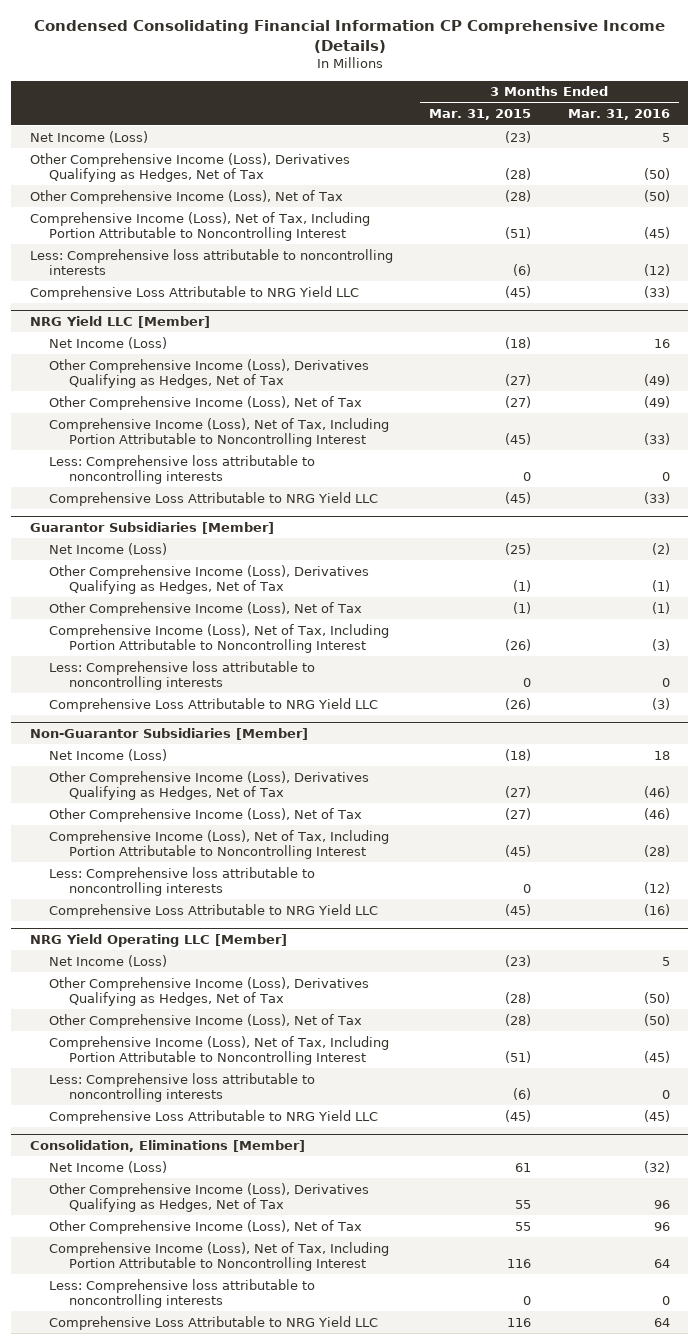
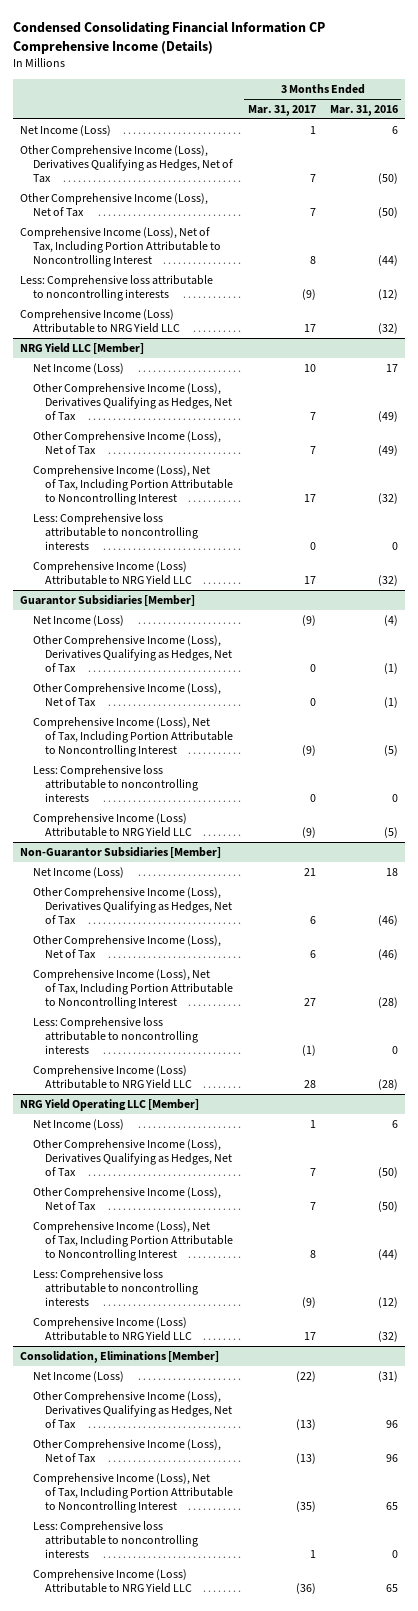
[429,109,532,121] Mar. 31, 2015 -> none
none -> [247,105,316,117] Mar. 31, 2017
[661,132,670,142] 5 -> [391,125,398,134] 6
[643,226,670,239] (45) -> [377,255,398,267] (44)
[29,285,359,300] Comprehensive Loss Attributable to NRG Yield LLC -> [20,308,180,333] Comprehensive Income (Loss) Attributable to NRG Yield LLC
[643,285,670,298] (33) -> [377,322,398,334] (32)
[653,338,670,348] 16 -> [385,363,398,372] 17
[643,432,670,445] (33) -> [377,493,398,505] (32)
[49,491,379,506] Comprehensive Loss Attributable to NRG Yield LLC -> [32,560,193,585] Comprehensive Income (Loss) Attributable to NRG Yield LLC
[643,491,670,504] (33) -> [377,574,398,586] (32)
[651,542,670,555] (2) -> [383,614,398,626] (4)
[651,638,670,651] (3) -> [383,745,398,757] (5)
[49,697,379,712] Comprehensive Loss Attributable to NRG Yield LLC -> [32,812,193,837] Comprehensive Income (Loss) Attributable to NRG Yield LLC
[651,697,670,710] (3) -> [383,826,398,838] (5)
[643,881,670,894] (12) -> [391,1046,398,1055] 0
[49,903,379,918] Comprehensive Loss Attributable to NRG Yield LLC -> [32,1064,193,1089] Comprehensive Income (Loss) Attributable to NRG Yield LLC
[643,903,670,916] (16) -> [377,1078,398,1090] (28)
[661,956,670,966] 5 -> [391,1119,398,1128] 6
[643,1050,670,1063] (45) -> [377,1249,398,1261] (44)
[661,1089,670,1099] 0 -> [377,1297,398,1309] (12)
[49,1109,379,1124] Comprehensive Loss Attributable to NRG Yield LLC -> [32,1316,193,1341] Comprehensive Income (Loss) Attributable to NRG Yield LLC
[643,1109,670,1122] (45) -> [377,1330,398,1342] (32)
[643,1160,670,1173] (32) -> [377,1370,398,1382] (31)
[653,1258,670,1268] 64 -> [385,1502,398,1511] 65
[49,1315,379,1330] Comprehensive Loss Attributable to NRG Yield LLC -> [32,1568,193,1593] Comprehensive Income (Loss) Attributable to NRG Yield LLC
[653,1317,670,1327] 64 -> [385,1583,398,1592] 65

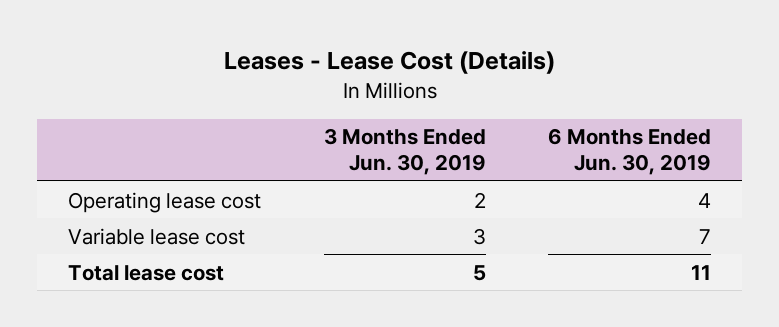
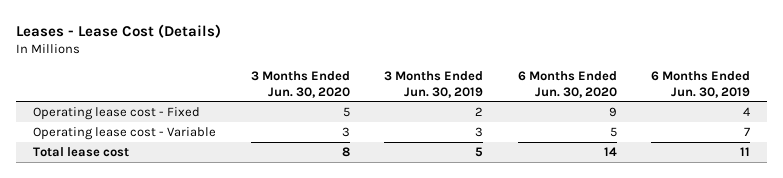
none -> [250,70,350,98] 3 Months Ended Jun. 30, 2020
none -> [517,70,617,98] 6 Months Ended Jun. 30, 2020
[68,191,262,213] Operating lease cost -> [33,106,201,120] Operating lease cost - Fixed
[68,227,246,245] Variable lease cost -> [33,126,217,140] Operating lease cost - Variable

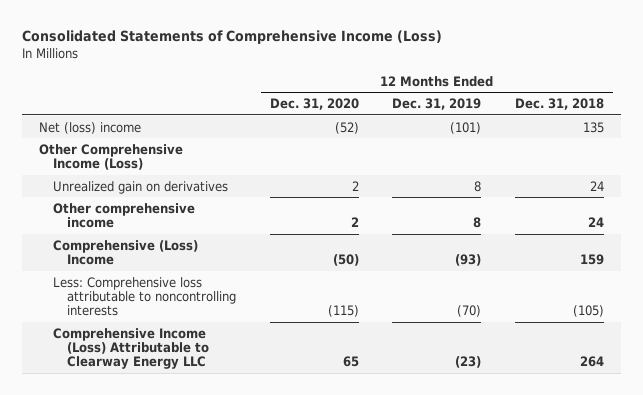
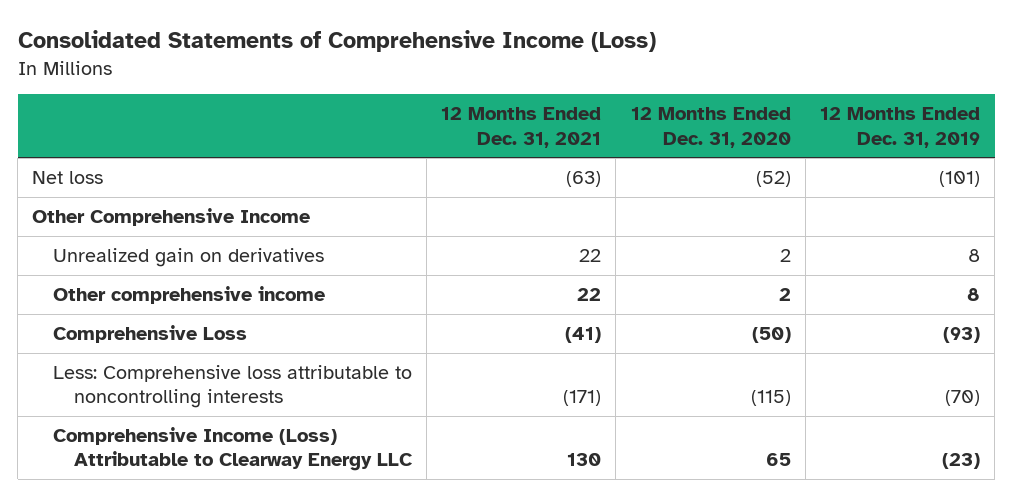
[515,98,605,111] Dec. 31, 2018 -> none
none -> [441,107,602,148] 12 Months Ended Dec. 31, 2021
[38,121,141,134] Net (loss) income -> [32,171,104,185] Net loss
[38,143,183,170] Other Comprehensive Income (Loss) -> [32,208,311,227] Other Comprehensive Income
[52,239,198,265] Comprehensive (Loss) Income -> [52,325,247,344] Comprehensive Loss

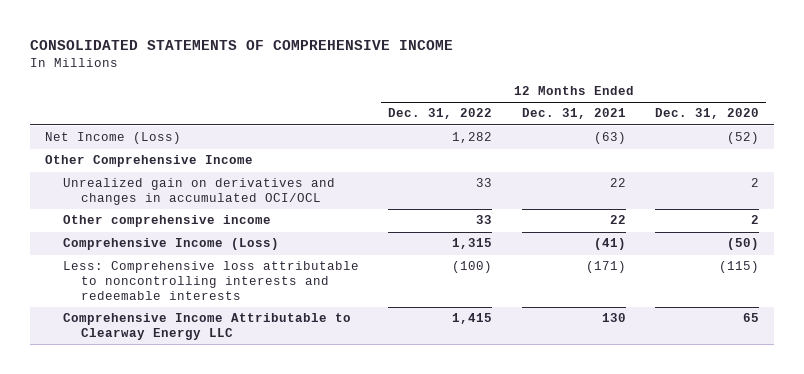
[17,30,656,53] Consolidated Statements of Comprehensive Income (Loss) -> [30,39,454,50] CONSOLIDATED STATEMENTS OF COMPREHENSIVE INCOME
[819,107,980,148] 12 Months Ended Dec. 31, 2019 -> none
none -> [388,108,493,120] Dec. 31, 2022
[32,171,104,185] Net loss -> [44,132,181,145] Net Income (Loss)
[52,248,324,268] Unrealized gain on derivatives -> [62,178,335,206] Unrealized gain on derivatives and changes in accumulated OCI/OCL
[52,325,247,344] Comprehensive Loss -> [62,238,279,251] Comprehensive Income (Loss)
[52,365,412,409] Less: Comprehensive loss attributable to noncontrolling interests -> [62,261,359,301] Less: Comprehensive loss attributable to noncontrolling interests and redeemable interests
[52,427,413,472] Comprehensive Income (Loss) Attributable to Clearway Energy LLC -> [62,313,351,341] Comprehensive Income Attributable to Clearway Energy LLC

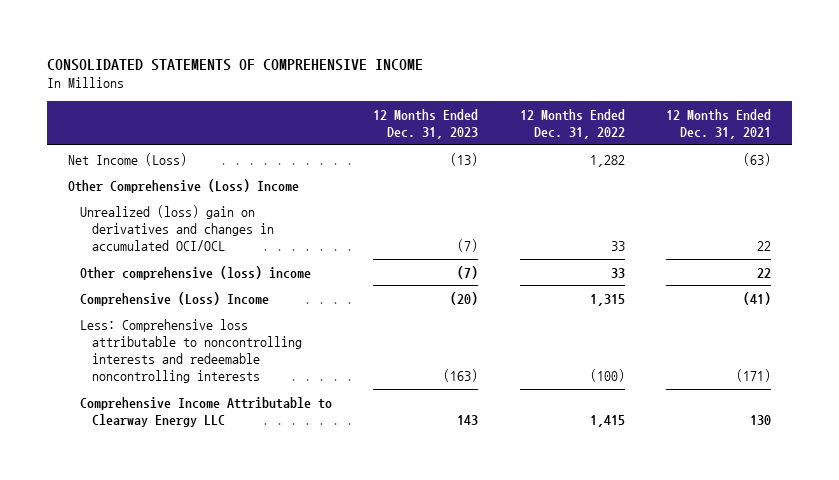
[654,108,759,120] Dec. 31, 2020 -> none
none -> [373,108,479,139] 12 Months Ended Dec. 31, 2023
[44,155,253,168] Other Comprehensive Income -> [67,178,299,193] Other Comprehensive (Loss) Income
[62,178,335,206] Unrealized gain on derivatives and changes in accumulated OCI/OCL -> [80,204,275,252] Unrealized (loss) gain on derivatives and changes in accumulated OCI/OCL
[62,215,271,228] Other comprehensive income -> [80,265,312,280] Other comprehensive (loss) income
[62,238,279,251] Comprehensive Income (Loss) -> [80,291,270,306] Comprehensive (Loss) Income
[62,261,359,301] Less: Comprehensive loss attributable to noncontrolling interests and redeemable interests -> [80,318,303,384] Less: Comprehensive loss attributable to noncontrolling interests and redeemable noncontrolling interests

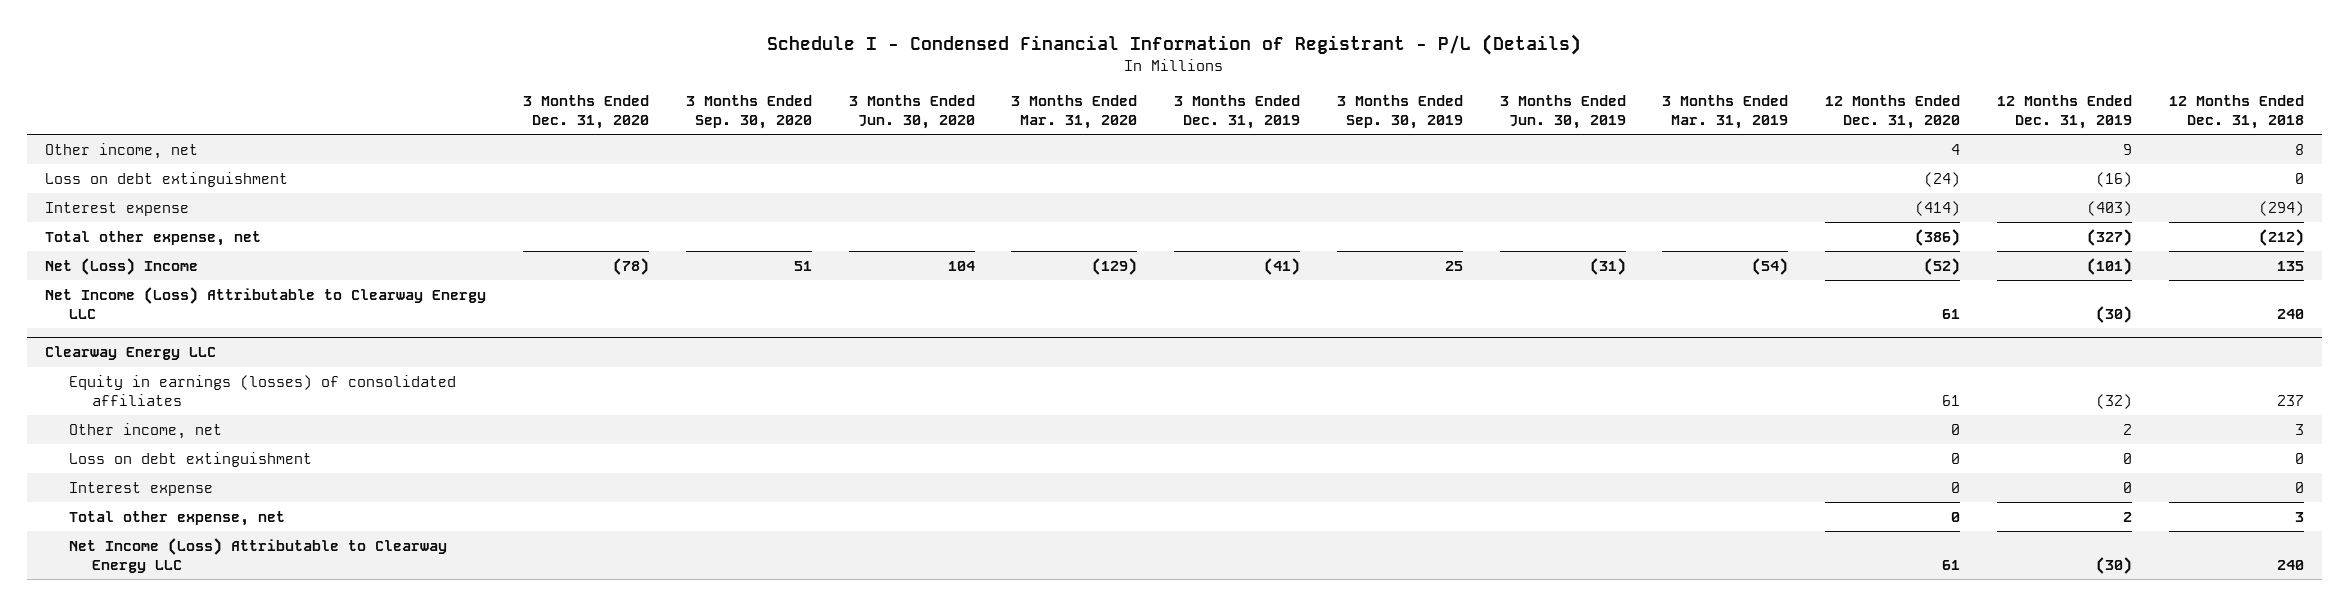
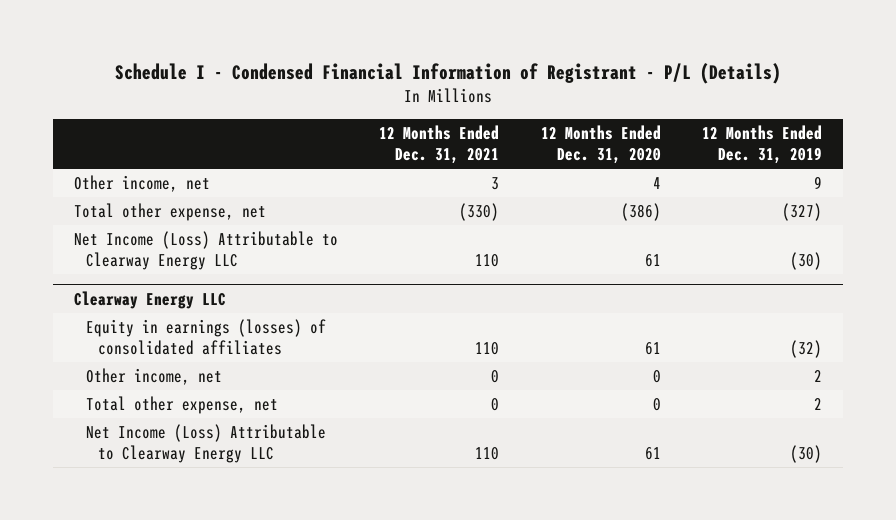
[523,94,650,129] 3 Months Ended Dec. 31, 2020 -> none
[685,94,812,129] 3 Months Ended Sep. 30, 2020 -> none
[848,94,975,129] 3 Months Ended Jun. 30, 2020 -> none
[1011,94,1138,129] 3 Months Ended Mar. 31, 2020 -> none
[1174,94,1301,129] 3 Months Ended Dec. 31, 2019 -> none
[1336,94,1463,129] 3 Months Ended Sep. 30, 2019 -> none
[1499,94,1626,129] 3 Months Ended Jun. 30, 2019 -> none
[1662,94,1789,129] 3 Months Ended Mar. 31, 2019 -> none
[2168,94,2304,129] 12 Months Ended Dec. 31, 2018 -> none
none -> [379,124,500,165] 12 Months Ended Dec. 31, 2021
[45,171,289,187] Loss on debt extinguishment -> none
[45,201,190,216] Interest expense -> none
[45,257,199,275] Net (Loss) Income -> none
[68,451,312,467] Loss on debt extinguishment -> none
[68,481,213,496] Interest expense -> none

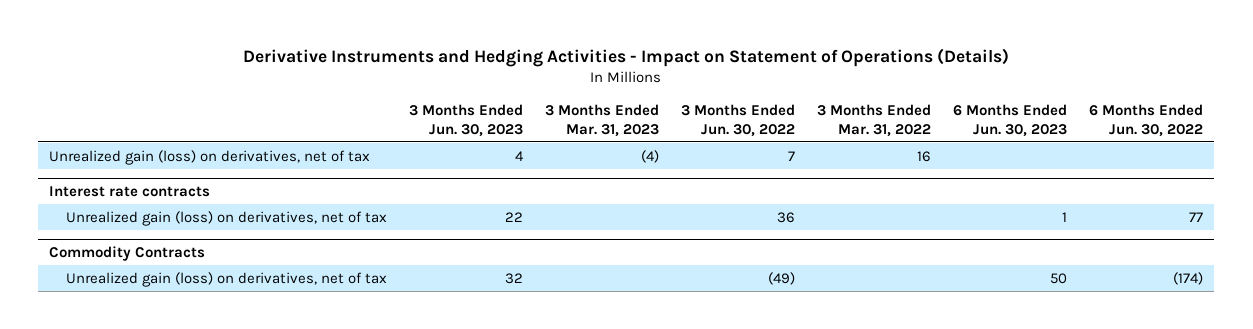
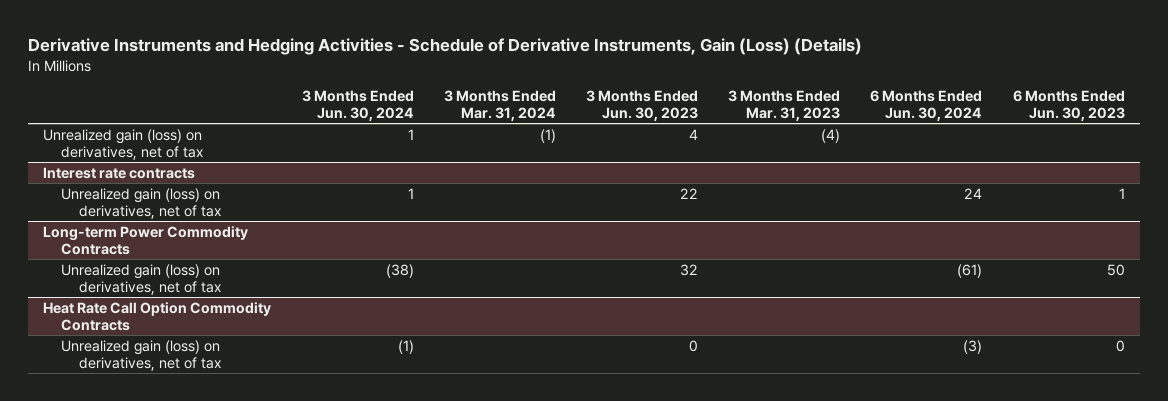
[243,47,1010,67] Derivative Instruments and Hedging Activities - Impact on Statement of Operations (Details) -> [28,37,863,55] Derivative Instruments and Hedging Activities - Schedule of Derivative Instruments, Gain (Loss) (Details)
[681,103,796,137] 3 Months Ended Jun. 30, 2022 -> none
[817,103,932,137] 3 Months Ended Mar. 31, 2022 -> none
[1089,103,1204,137] 6 Months Ended Jun. 30, 2022 -> none
none -> [301,90,414,122] 3 Months Ended Jun. 30, 2024
none -> [443,90,556,122] 3 Months Ended Mar. 31, 2024
none -> [870,90,983,122] 6 Months Ended Jun. 30, 2024
[49,246,206,262] Commodity Contracts -> [43,225,249,255] Long-term Power Commodity Contracts
none -> [43,301,272,331] Heat Rate Call Option Commodity Contracts
none -> [60,339,221,371] Unrealized gain (loss) on derivatives, net of tax

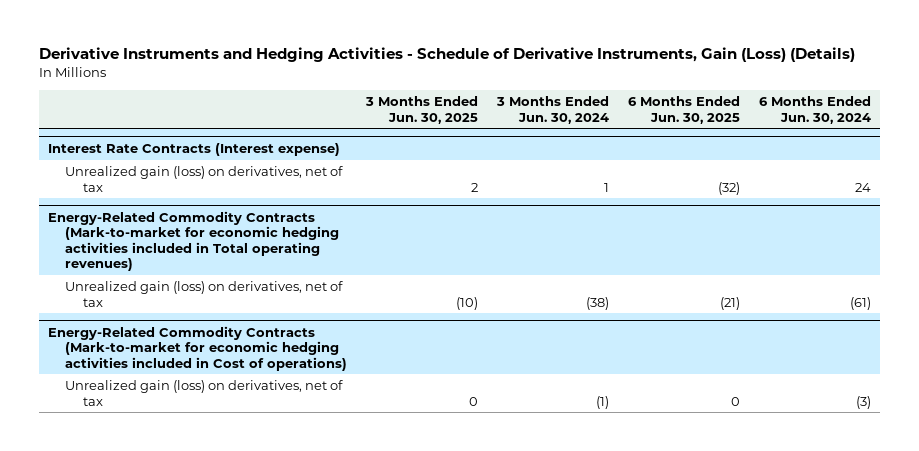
[443,90,556,122] 3 Months Ended Mar. 31, 2024 -> none
[585,90,698,122] 3 Months Ended Jun. 30, 2023 -> none
[728,90,841,122] 3 Months Ended Mar. 31, 2023 -> none
[1012,90,1125,122] 6 Months Ended Jun. 30, 2023 -> none
none -> [365,96,479,124] 3 Months Ended Jun. 30, 2025
none -> [627,96,740,124] 6 Months Ended Jun. 30, 2025
[43,128,203,160] Unrealized gain (loss) on derivatives, net of tax -> none
[43,166,196,179] Interest rate contracts -> [47,142,340,156] Interest Rate Contracts (Interest expense)
[43,225,249,255] Long-term Power Commodity Contracts -> [47,210,340,272] Energy-Related Commodity Contracts (Mark-to-market for economic hedging activities included in Total operating revenues)
[43,301,272,331] Heat Rate Call Option Commodity Contracts -> [47,325,348,371] Energy-Related Commodity Contracts (Mark-to-market for economic hedging activities included in Cost of operations)

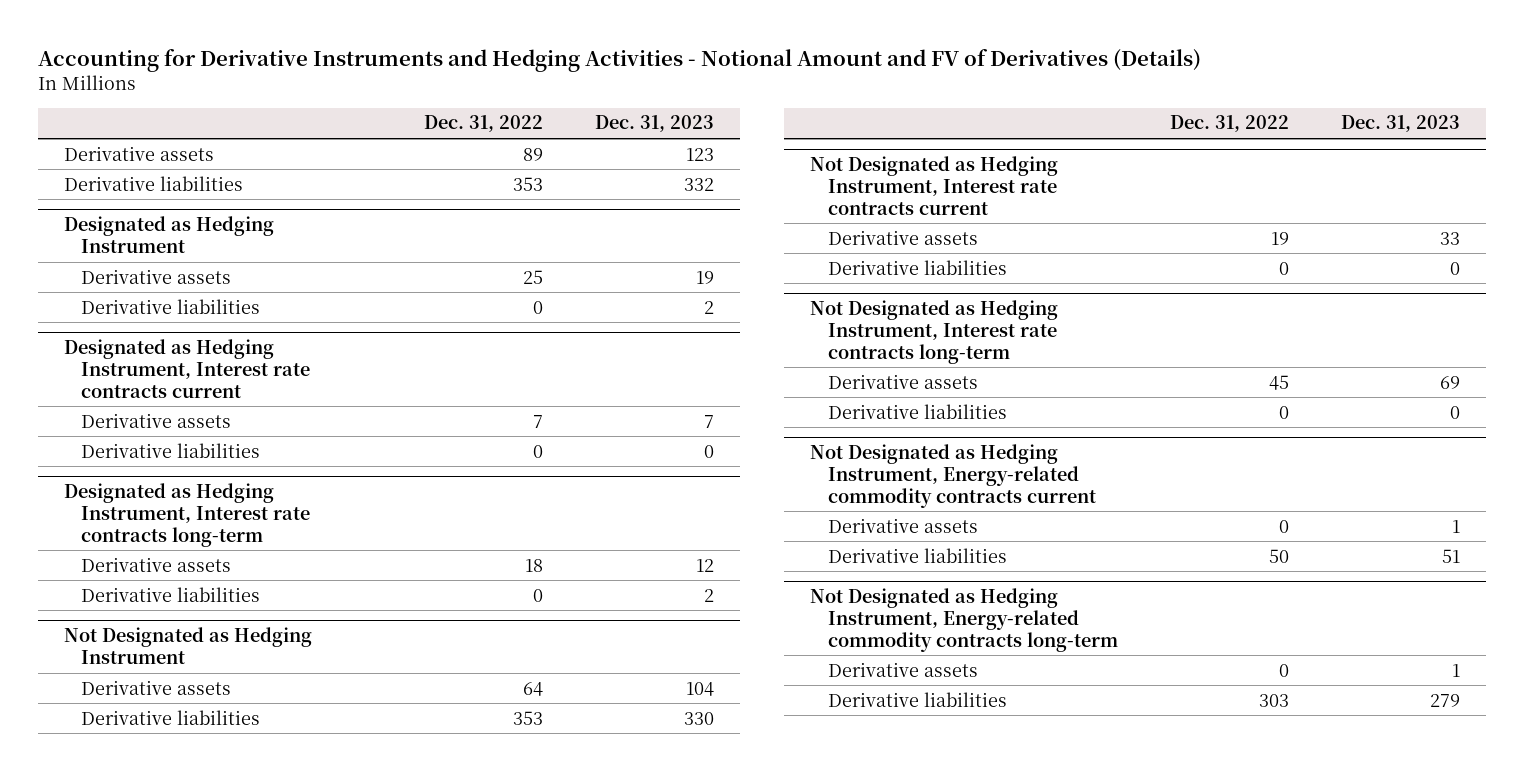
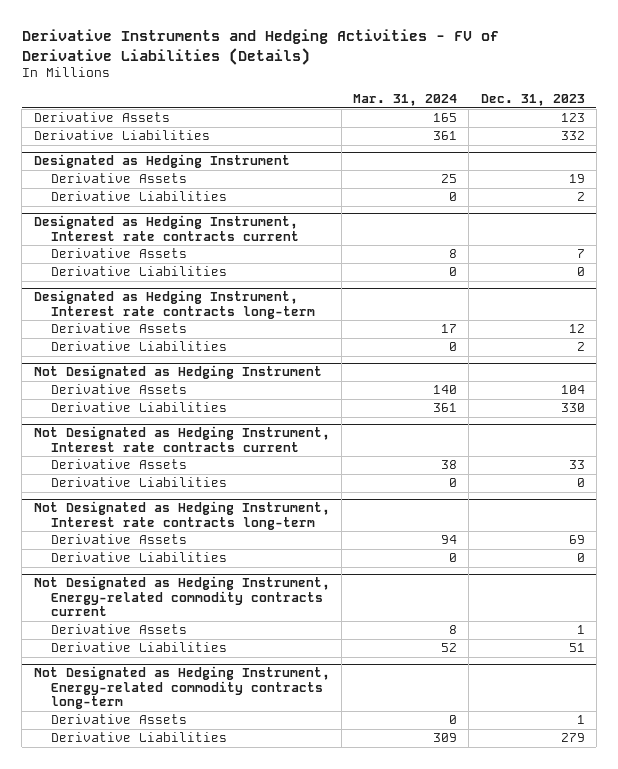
[38,48,1202,72] Accounting for Derivative Instruments and Hedging Activities - Notional Amount and FV of Derivatives (Details) -> [21,29,499,65] Derivative Instruments and Hedging Activities - FV of Derivative Liabilities (Details)
[423,115,543,133] Dec. 31, 2022 -> none
none -> [353,94,458,107] Mar. 31, 2024
[64,145,215,161] Derivative assets -> [33,112,170,123] Derivative Assets
[64,175,244,191] Derivative liabilities -> [33,130,210,141] Derivative Liabilities
[81,268,232,284] Derivative assets -> [50,173,187,184] Derivative Assets
[81,298,261,314] Derivative liabilities -> [50,191,227,202] Derivative Liabilities
[81,412,232,428] Derivative assets -> [50,248,187,259] Derivative Assets
[81,442,261,458] Derivative liabilities -> [50,266,227,277] Derivative Liabilities
[81,556,232,572] Derivative assets -> [50,323,187,334] Derivative Assets
[81,586,261,602] Derivative liabilities -> [50,341,227,352] Derivative Liabilities
[81,679,232,695] Derivative assets -> [50,384,187,395] Derivative Assets
[81,709,261,725] Derivative liabilities -> [50,402,227,413] Derivative Liabilities
[827,229,978,245] Derivative assets -> [50,459,187,470] Derivative Assets
[827,259,1007,275] Derivative liabilities -> [50,477,227,488] Derivative Liabilities
[827,373,978,389] Derivative assets -> [50,534,187,545] Derivative Assets
[827,403,1007,419] Derivative liabilities -> [50,552,227,563] Derivative Liabilities
[827,517,978,533] Derivative assets -> [50,624,187,635] Derivative Assets
[827,547,1007,563] Derivative liabilities -> [50,642,227,653] Derivative Liabilities
[827,661,978,677] Derivative assets -> [50,714,187,725] Derivative Assets
[827,691,1007,707] Derivative liabilities -> [50,732,227,743] Derivative Liabilities

